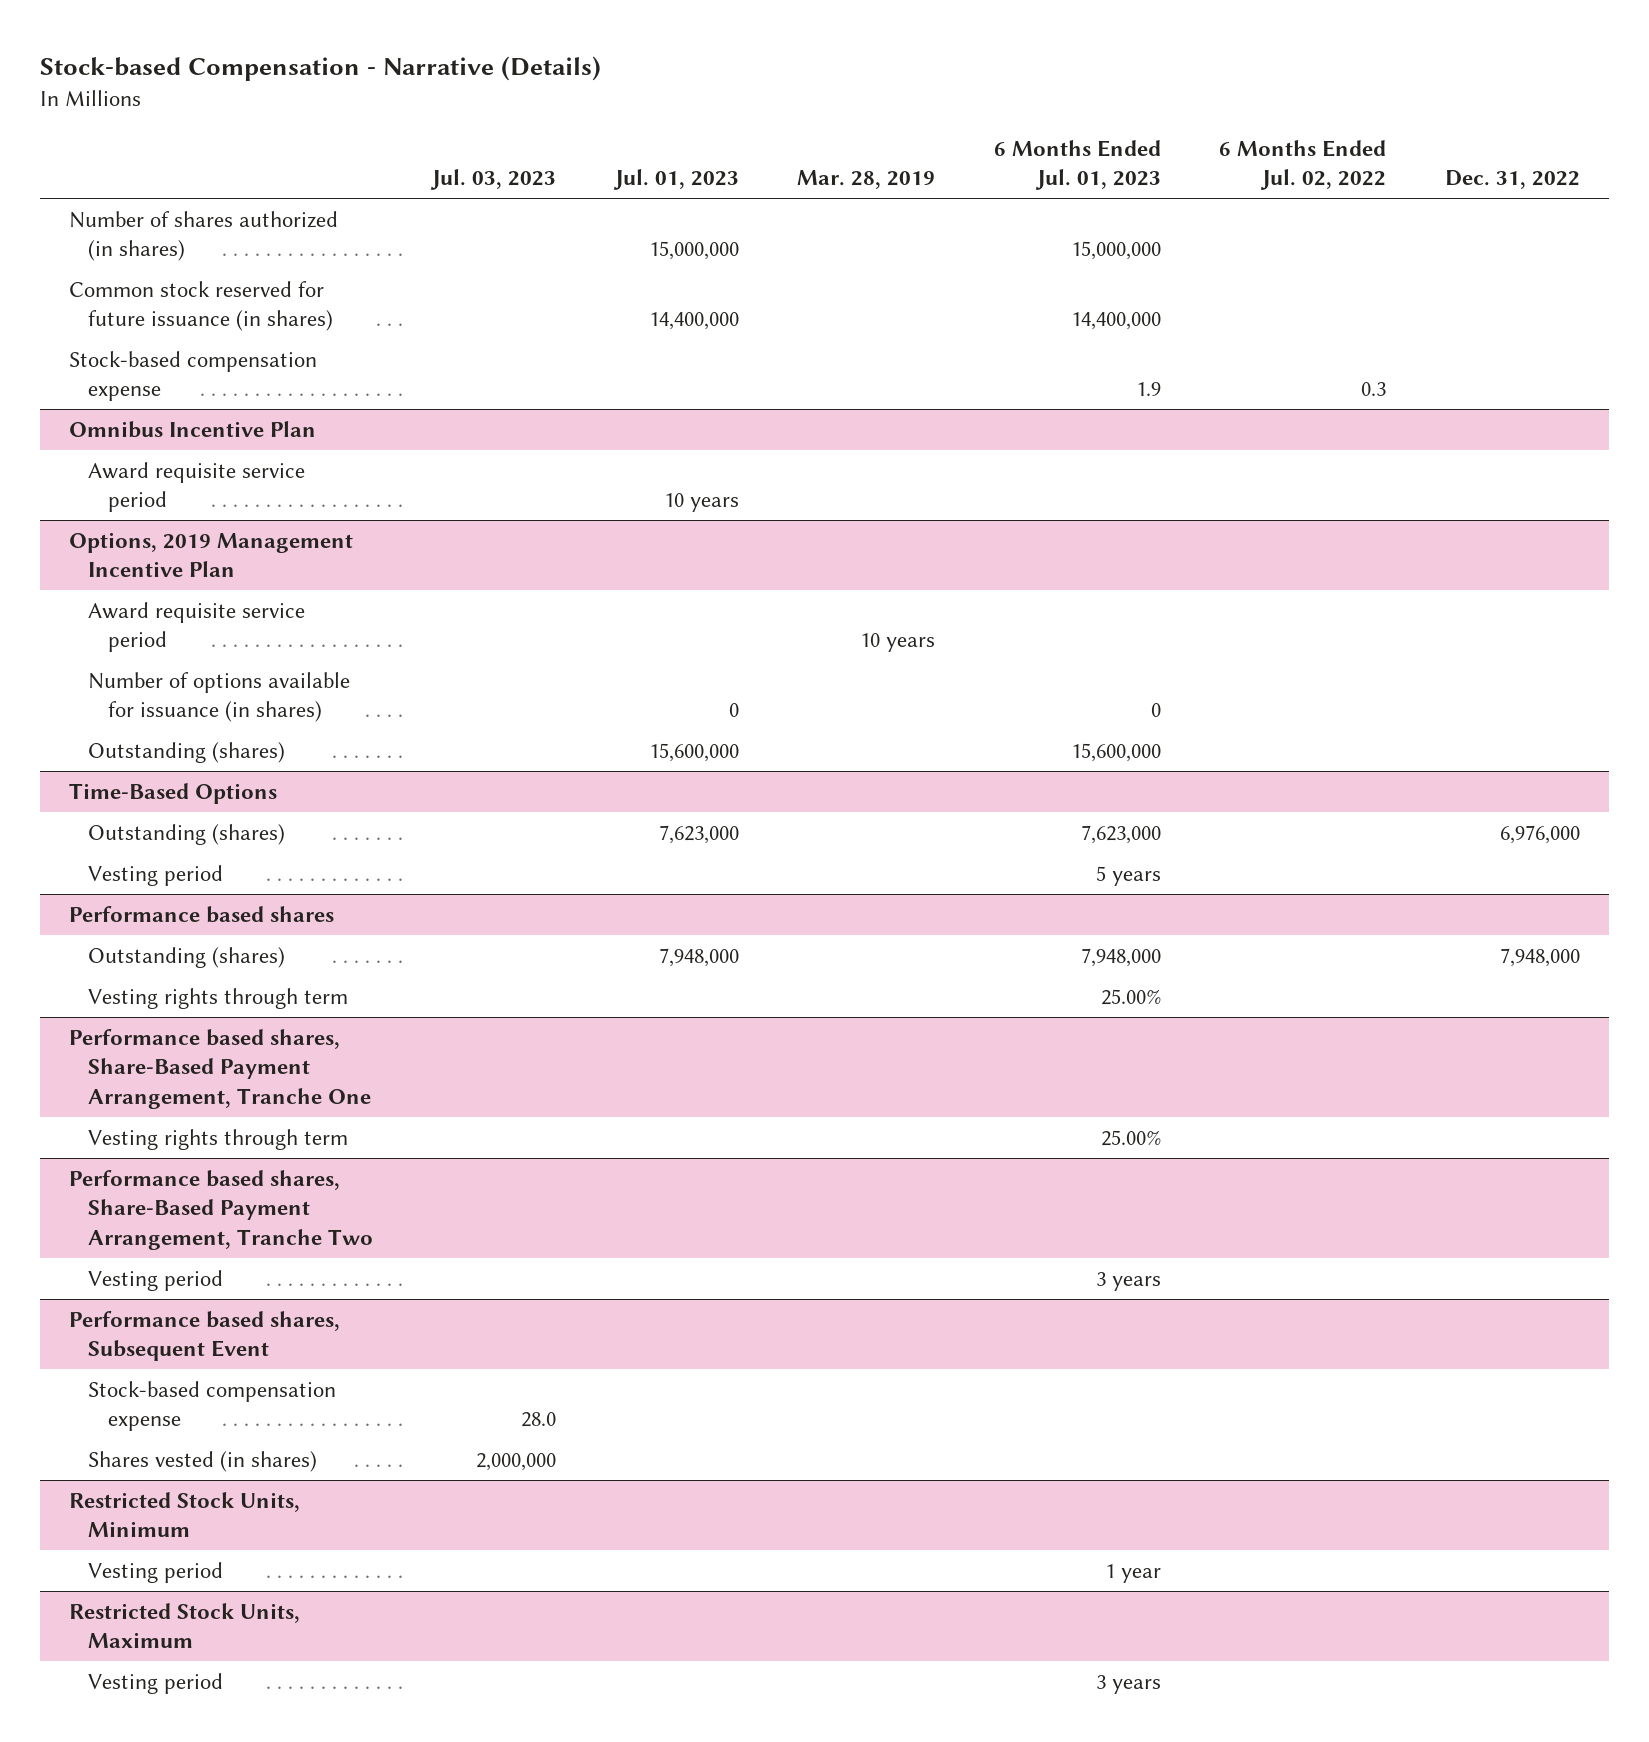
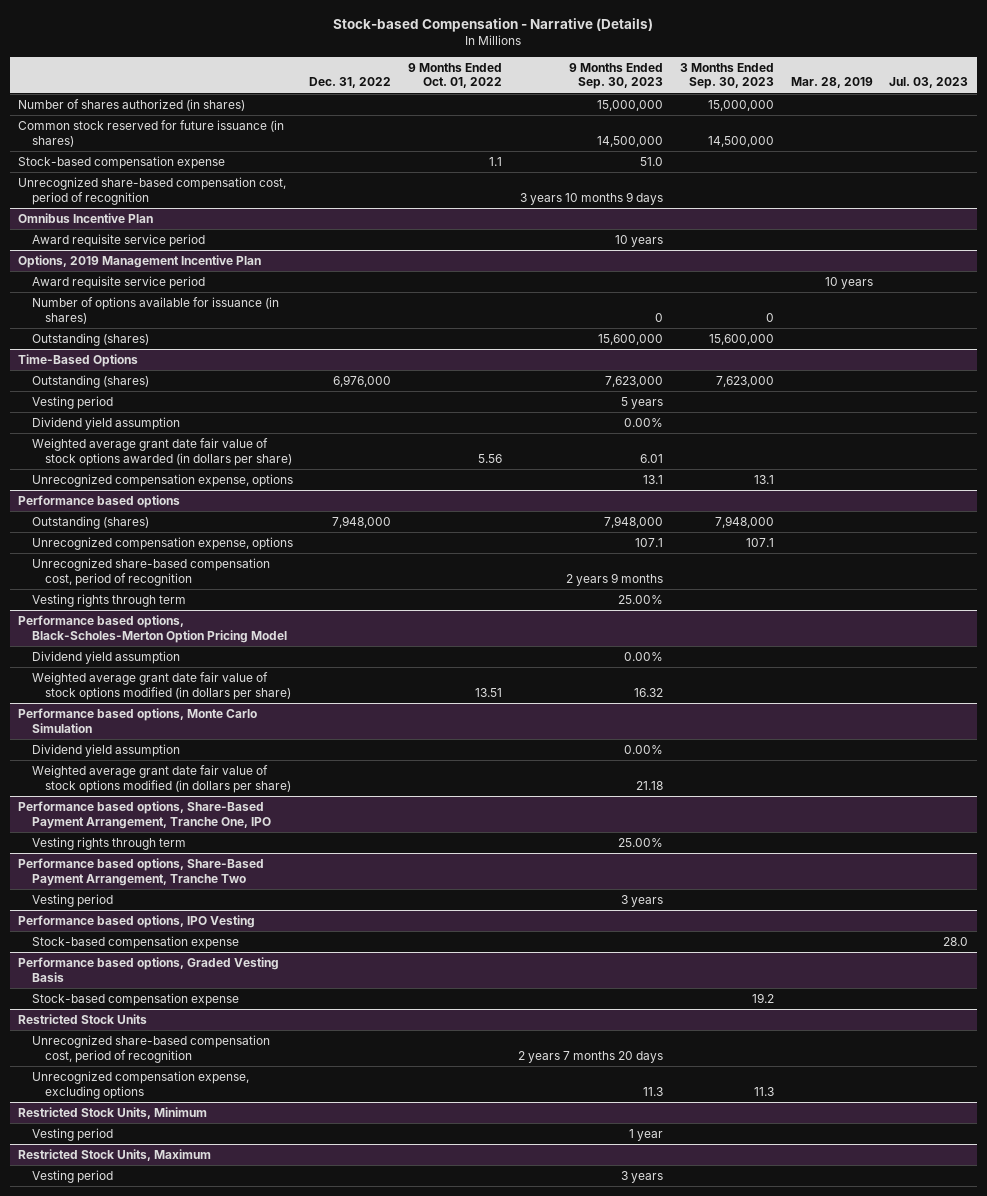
[612,169,739,191] Jul. 01, 2023 -> none
[993,139,1161,191] 6 Months Ended Jul. 01, 2023 -> none
[1219,139,1387,191] 6 Months Ended Jul. 02, 2022 -> none
none -> [407,62,502,89] 9 Months Ended Oct. 01, 2022
none -> [569,62,664,90] 9 Months Ended Sep. 30, 2023
none -> [680,62,775,90] 3 Months Ended Sep. 30, 2023
none -> [18,176,287,205] Unrecognized share-based compensation cost, period of recognition
none -> [31,416,180,430] Dividend yield assumption
none -> [31,437,292,466] Weighted average grant date fair value of stock options awarded (in dollars per share)
none -> [31,473,293,487] Unrecognized compensation expense, options
[68,905,334,923] Performance based shares -> [18,494,181,508] Performance based options
none -> [31,536,293,550] Unrecognized compensation expense, options
none -> [31,557,270,586] Unrecognized share-based compensation cost, period of recognition
none -> [18,614,287,643] Performance based options, Black-Scholes-Merton Option Pricing Model
none -> [31,650,180,664] Dividend yield assumption
none -> [31,671,291,700] Weighted average grant date fair value of stock options modified (in dollars per share)
none -> [18,707,258,733] Performance based options, Monte Carlo Simulation
none -> [31,743,180,757] Dividend yield assumption
none -> [31,764,291,793] Weighted average grant date fair value of stock options modified (in dollars per share)
[68,1028,372,1109] Performance based shares, Share-Based Payment Arrangement, Tranche One -> [18,800,271,829] Performance based options, Share-Based Payment Arrangement, Tranche One, IPO
[68,1169,374,1250] Performance based shares, Share-Based Payment Arrangement, Tranche Two -> [18,857,265,886] Performance based options, Share-Based Payment Arrangement, Tranche Two
[68,1310,340,1362] Performance based shares, Subsequent Event -> [18,914,256,928] Performance based options, IPO Vesting
[88,1450,318,1472] Shares vested (in shares) -> none
none -> [18,956,280,982] Performance based options, Graded Vesting Basis
none -> [31,992,239,1006] Stock-based compensation expense
none -> [18,1013,148,1024] Restricted Stock Units
none -> [31,1034,270,1063] Unrecognized share-based compensation cost, period of recognition
none -> [31,1070,249,1099] Unrecognized compensation expense, excluding options

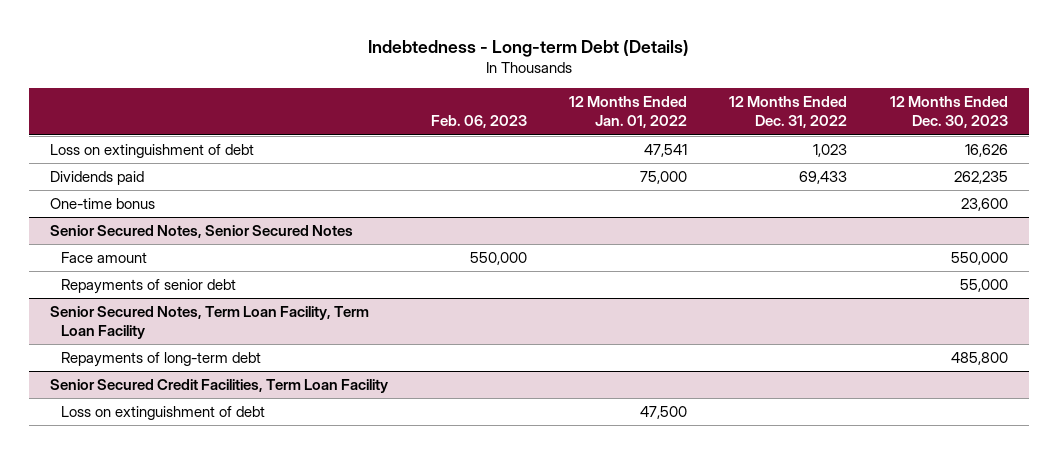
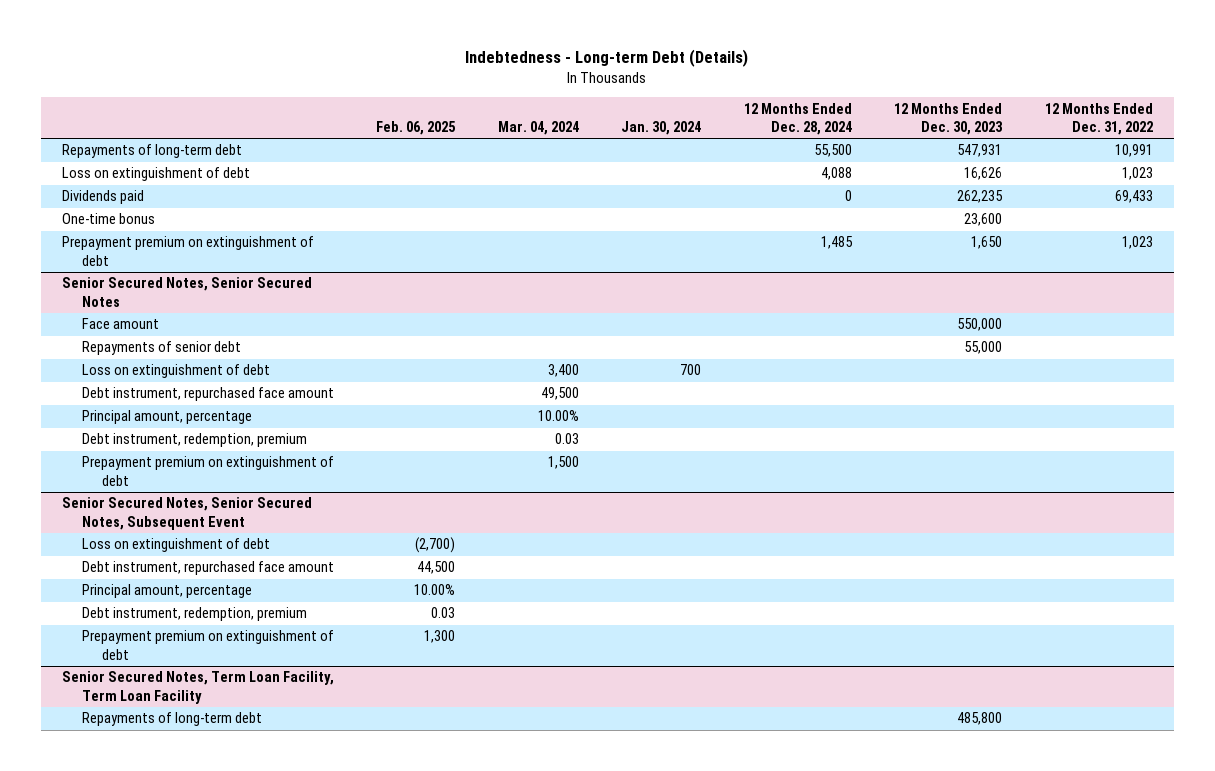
[430,115,527,129] Feb. 06, 2023 -> none
[568,96,687,129] 12 Months Ended Jan. 01, 2022 -> none
none -> [376,121,457,136] Feb. 06, 2025
none -> [497,121,579,136] Mar. 04, 2024
none -> [621,121,702,136] Jan. 30, 2024
none -> [743,102,852,136] 12 Months Ended Dec. 28, 2024
none -> [62,144,243,159] Repayments of long-term debt
none -> [62,236,315,266] Prepayment premium on extinguishment of debt
none -> [81,364,270,379] Loss on extinguishment of debt
none -> [81,387,334,402] Debt instrument, repurchased face amount
none -> [81,410,252,425] Principal amount, percentage
none -> [81,433,307,448] Debt instrument, redemption, premium
none -> [81,456,334,486] Prepayment premium on extinguishment of debt
none -> [62,497,313,530] Senior Secured Notes, Senior Secured Notes, Subsequent Event
none -> [81,538,270,553] Loss on extinguishment of debt
none -> [81,561,334,576] Debt instrument, repurchased face amount
none -> [81,584,252,599] Principal amount, percentage
none -> [81,607,307,622] Debt instrument, redemption, premium
none -> [81,630,334,660] Prepayment premium on extinguishment of debt
[50,379,389,394] Senior Secured Credit Facilities, Term Loan Facility -> none
[61,406,266,421] Loss on extinguishment of debt -> none

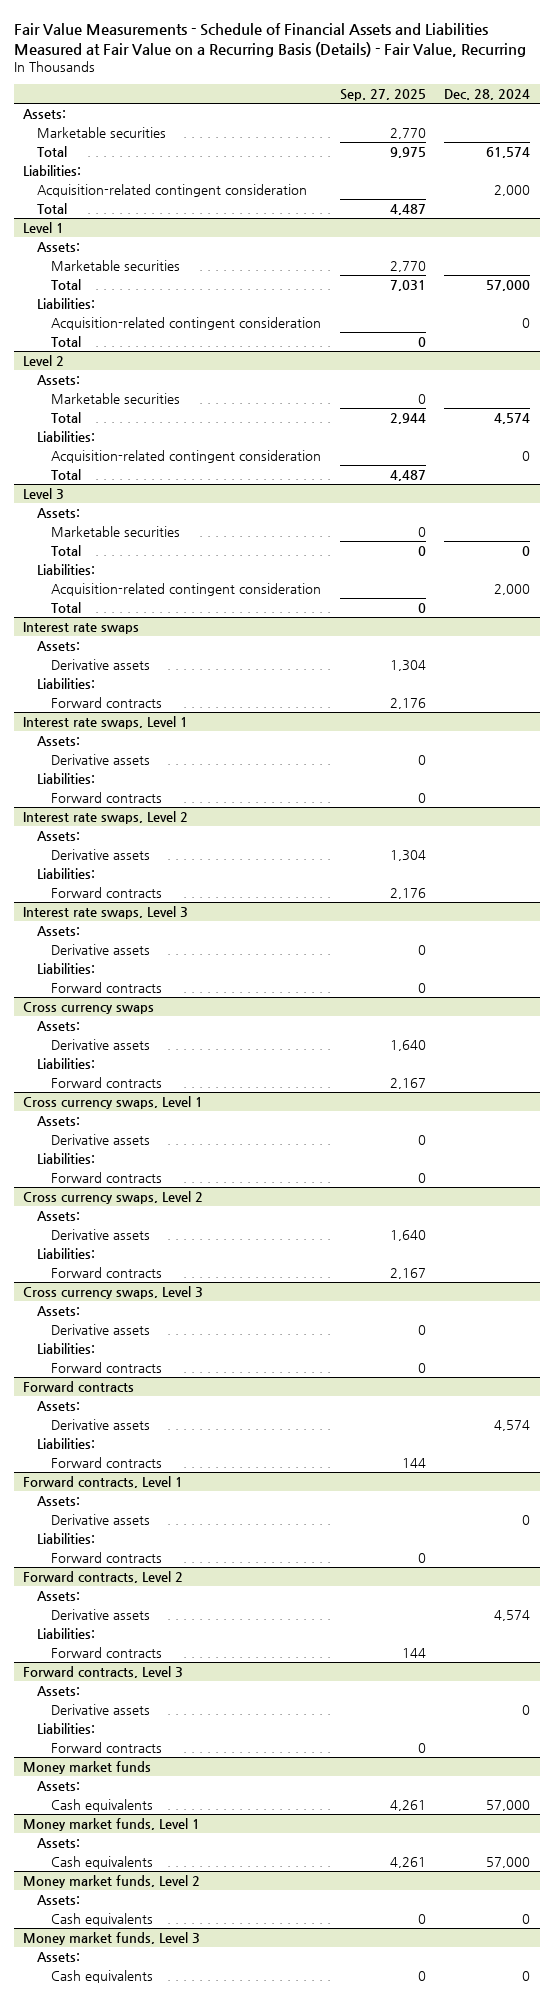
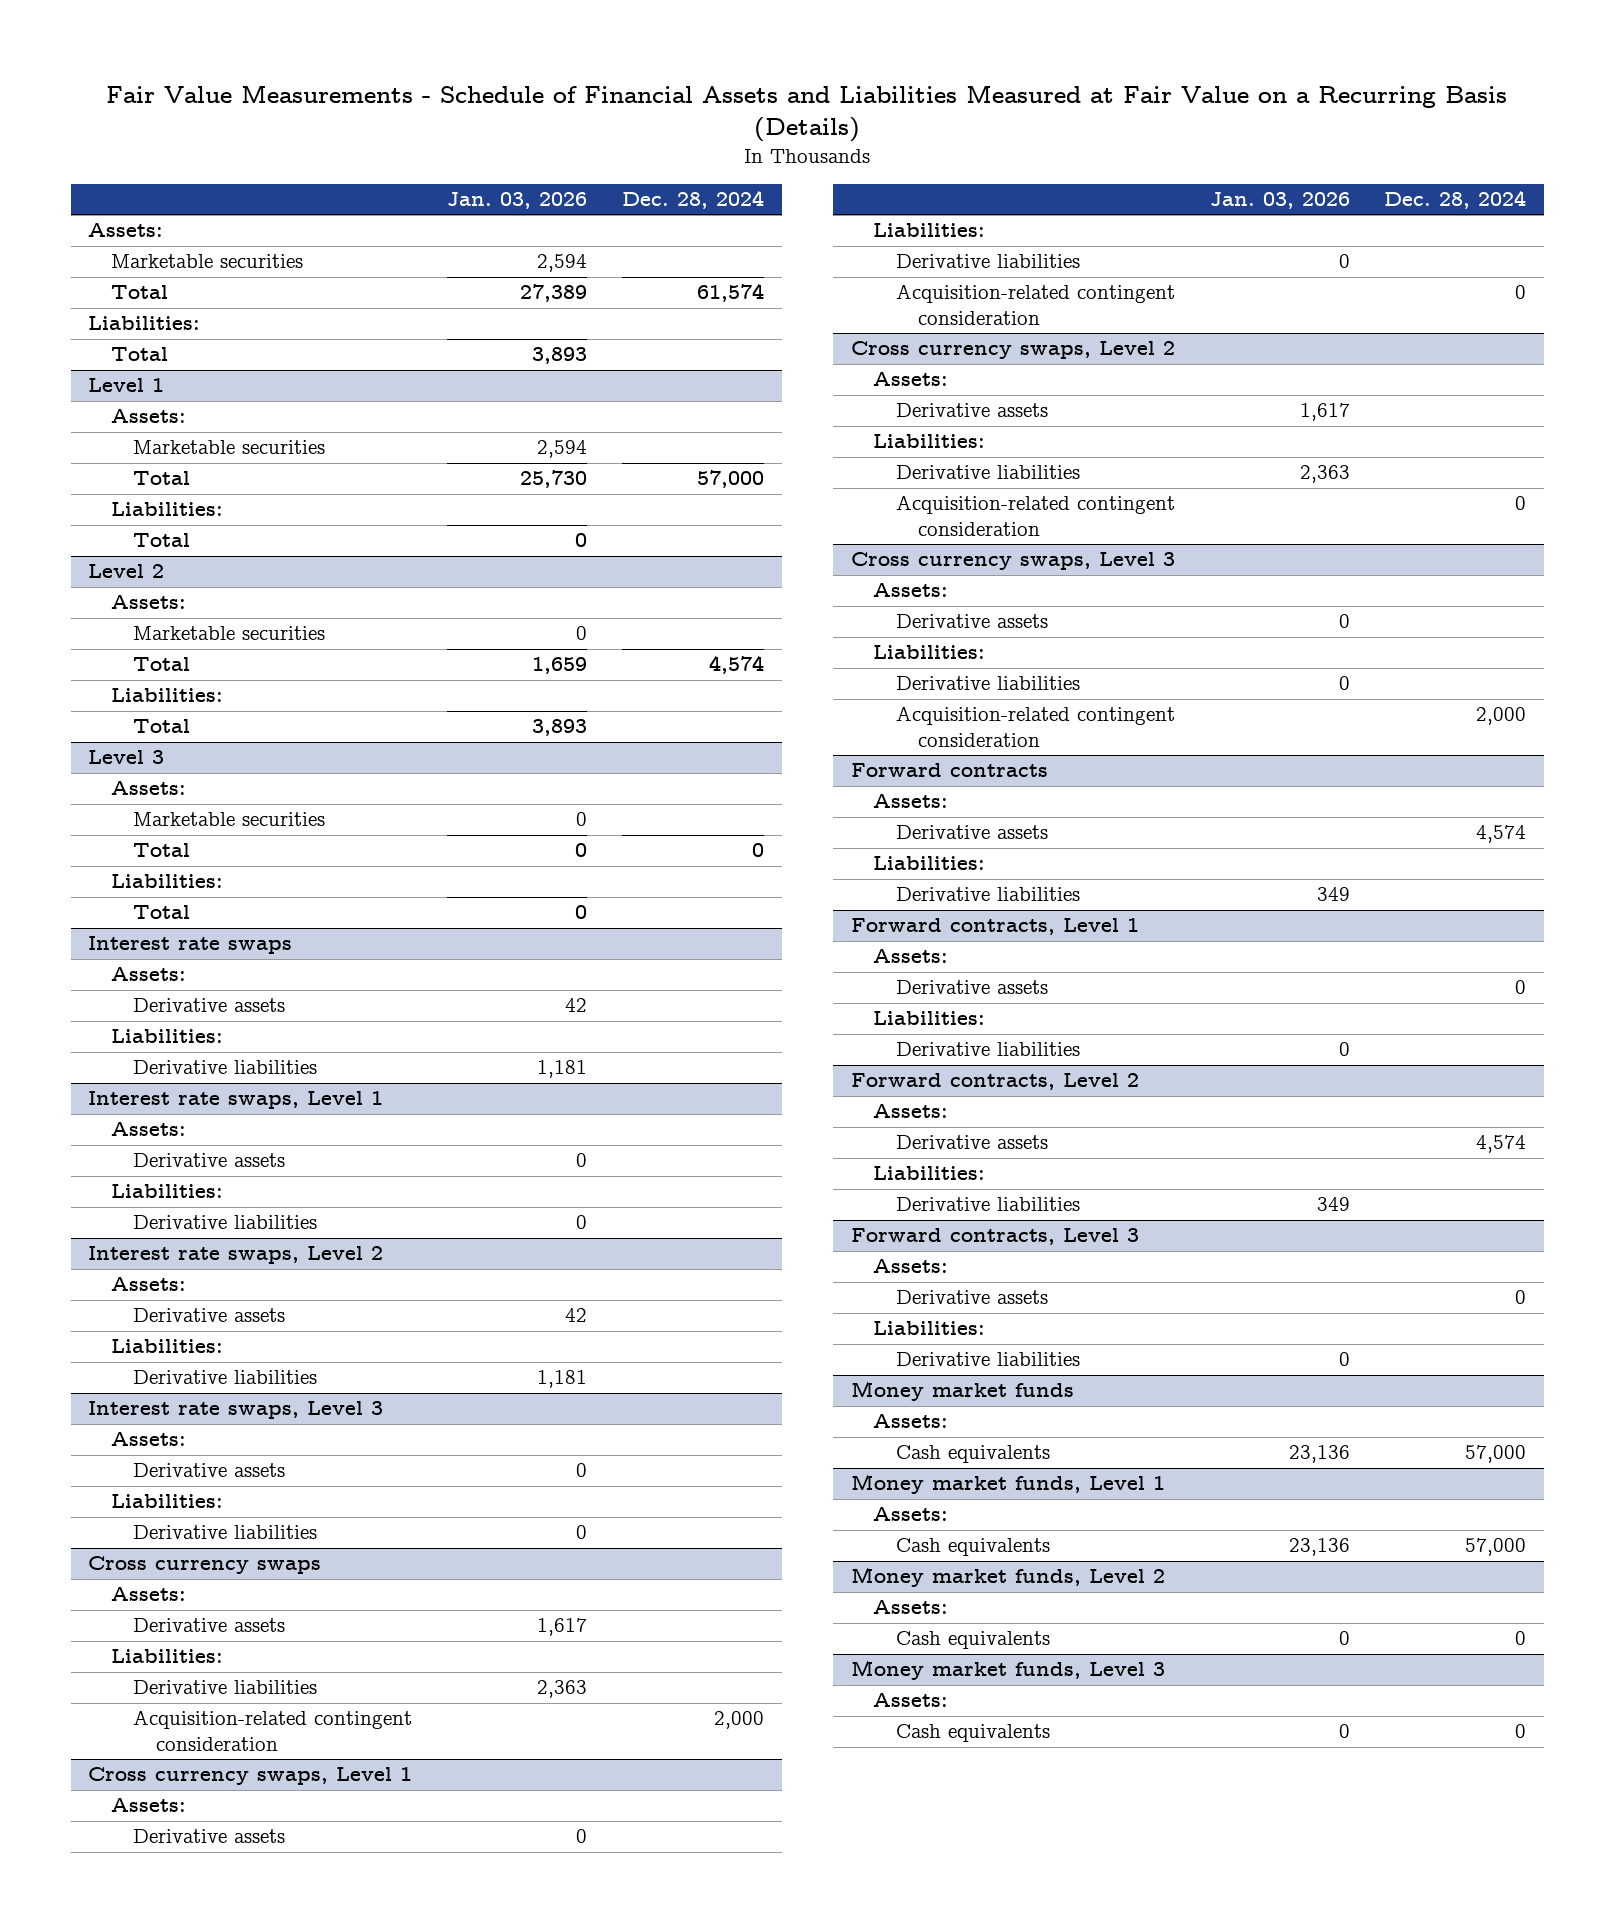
[13,22,526,57] Fair Value Measurements - Schedule of Financial Assets and Liabilities Measured at Fair Value on a Recurring Basis (Details) - Fair Value, Recurring -> [106,85,1508,143] Fair Value Measurements - Schedule of Financial Assets and Liabilities Measured at Fair Value on a Recurring Basis (Details)
[339,88,426,101] Sep. 27, 2025 -> none
none -> [447,192,588,210] Jan. 03, 2026
[37,184,308,198] Acquisition-related contingent consideration -> none
[51,317,322,331] Acquisition-related contingent consideration -> none
[51,450,322,464] Acquisition-related contingent consideration -> none
[51,583,322,597] Acquisition-related contingent consideration -> none
[51,697,163,709] Forward contracts -> [133,1060,318,1075] Derivative liabilities
[51,792,163,804] Forward contracts -> [133,1215,318,1230] Derivative liabilities
[51,887,163,899] Forward contracts -> [133,1370,318,1385] Derivative liabilities
[51,982,163,994] Forward contracts -> [133,1525,318,1540] Derivative liabilities
[51,1077,163,1089] Forward contracts -> [133,1680,318,1695] Derivative liabilities
none -> [133,1710,413,1751] Acquisition-related contingent consideration
[51,1172,163,1184] Forward contracts -> [895,254,1080,269] Derivative liabilities
none -> [895,284,1175,325] Acquisition-related contingent consideration
[51,1267,163,1279] Forward contracts -> [895,465,1080,480] Derivative liabilities
none -> [895,495,1175,536] Acquisition-related contingent consideration
[51,1362,163,1374] Forward contracts -> [895,676,1080,691] Derivative liabilities
none -> [895,706,1175,747] Acquisition-related contingent consideration
[51,1457,163,1469] Forward contracts -> [895,887,1080,902] Derivative liabilities
[51,1552,163,1564] Forward contracts -> [895,1042,1080,1057] Derivative liabilities
[51,1647,163,1659] Forward contracts -> [895,1197,1080,1212] Derivative liabilities
[51,1742,163,1754] Forward contracts -> [895,1352,1080,1367] Derivative liabilities

